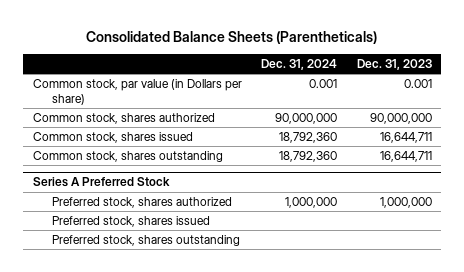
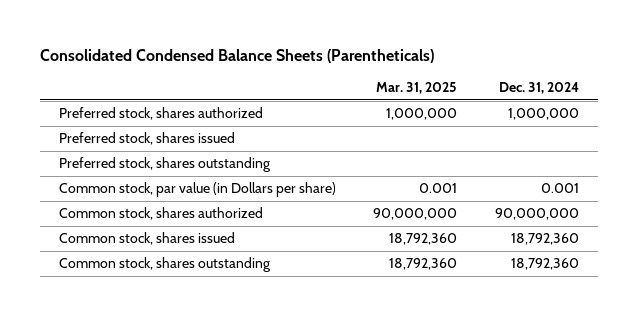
[86,30,378,44] Consolidated Balance Sheets (Parentheticals) -> [39,49,434,64] Consolidated Condensed Balance Sheets (Parentheticals)
[356,58,432,70] Dec. 31, 2023 -> none
none -> [376,82,458,95] Mar. 31, 2025
none -> [58,107,263,121] Preferred stock, shares authorized
none -> [58,132,235,146] Preferred stock, shares issued
none -> [58,157,271,173] Preferred stock, shares outstanding
[32,177,170,188] Series A Preferred Stock -> none
[51,197,232,209] Preferred stock, shares authorized -> none
[51,216,210,228] Preferred stock, shares issued -> none
[51,235,240,247] Preferred stock, shares outstanding -> none

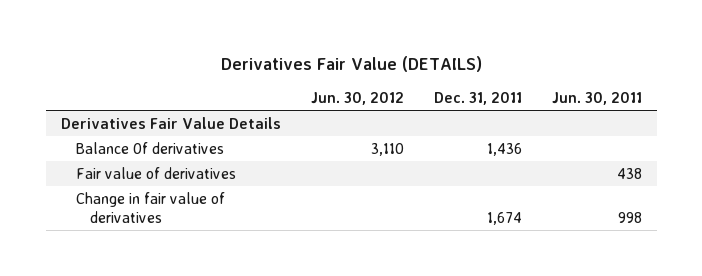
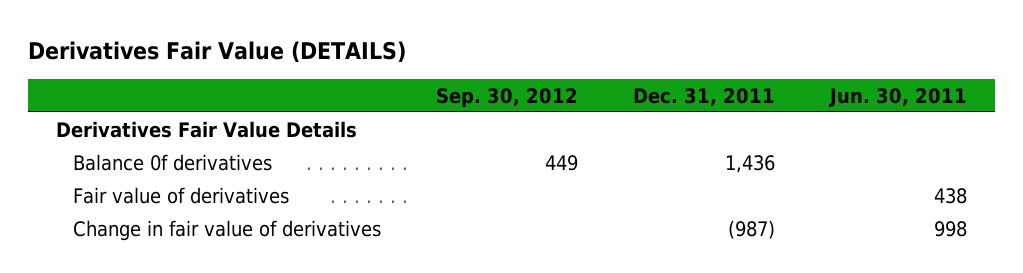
[310,91,404,105] Jun. 30, 2012 -> none
none -> [435,87,578,108] Sep. 30, 2012
[486,211,522,225] 1,674 -> [727,219,775,239] (987)

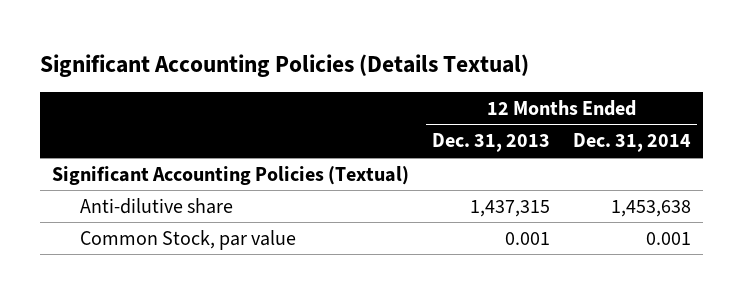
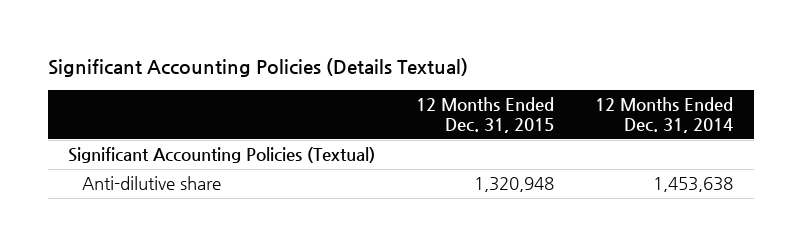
[432,133,551,153] Dec. 31, 2013 -> none
none -> [416,97,555,134] 12 Months Ended Dec. 31, 2015
[80,229,297,250] Common Stock, par value -> none

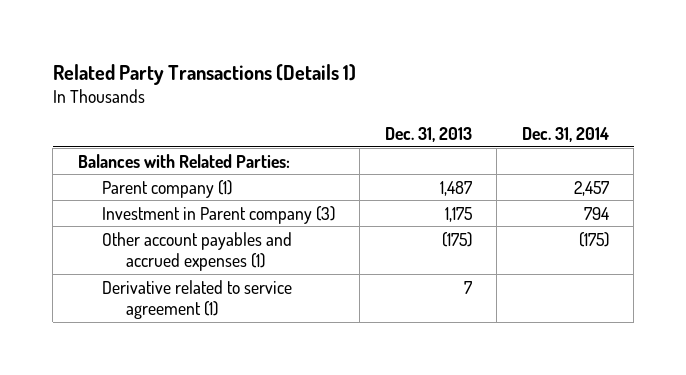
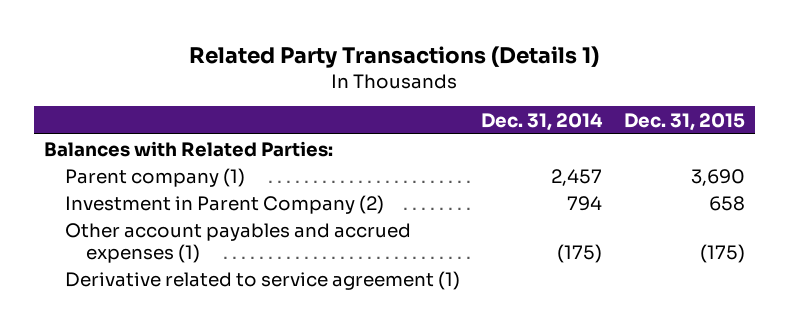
[384,127,472,143] Dec. 31, 2013 -> none
none -> [623,113,745,132] Dec. 31, 2015
[101,205,335,224] Investment in Parent company (3) -> [65,194,385,214] Investment in Parent Company (2)

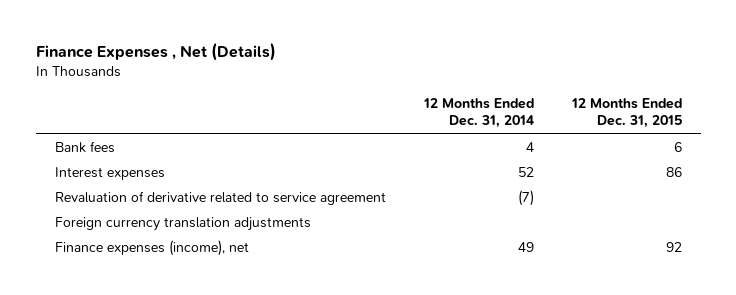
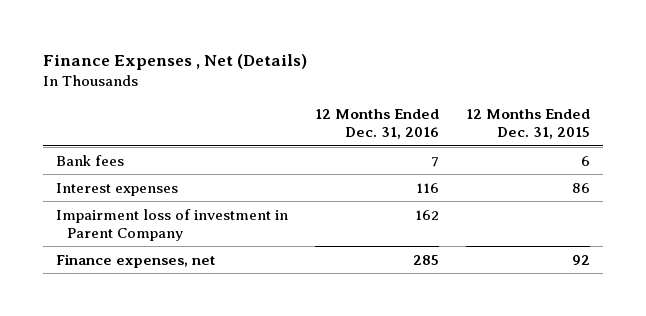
[422,97,534,129] 12 Months Ended Dec. 31, 2014 -> none
none -> [315,109,440,140] 12 Months Ended Dec. 31, 2016
[54,190,386,205] Revaluation of derivative related to service agreement -> none
[54,216,311,231] Foreign currency translation adjustments -> none
none -> [56,208,289,241] Impairment loss of investment in Parent Company
[54,239,249,256] Finance expenses (income), net -> [56,253,216,268] Finance expenses, net

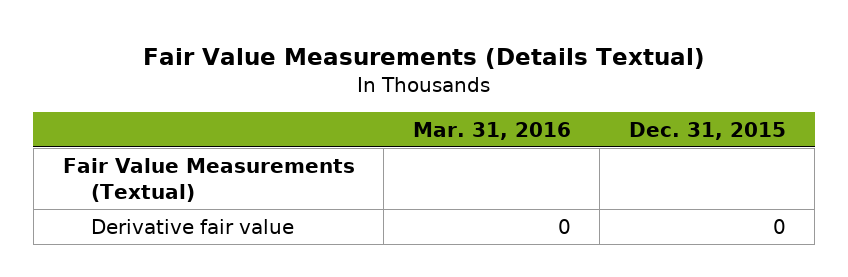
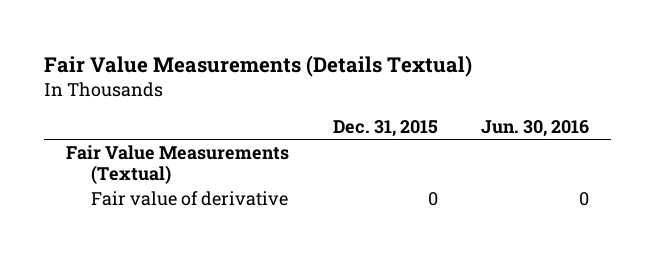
[412,121,571,140] Mar. 31, 2016 -> none
none -> [481,119,590,137] Jun. 30, 2016
[90,218,294,234] Derivative fair value -> [90,191,288,207] Fair value of derivative

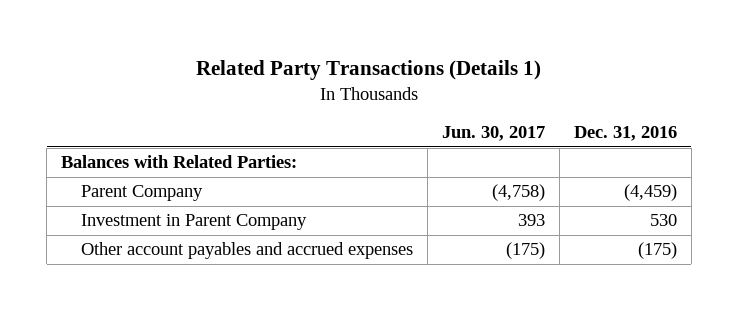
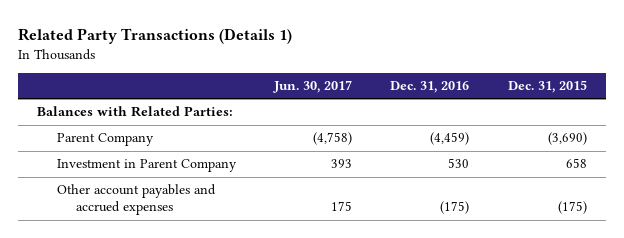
none -> [507,80,587,94] Dec. 31, 2015
[505,242,545,260] (175) -> [331,201,353,212] 175

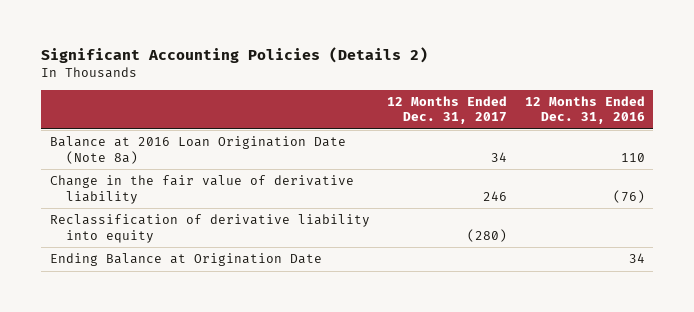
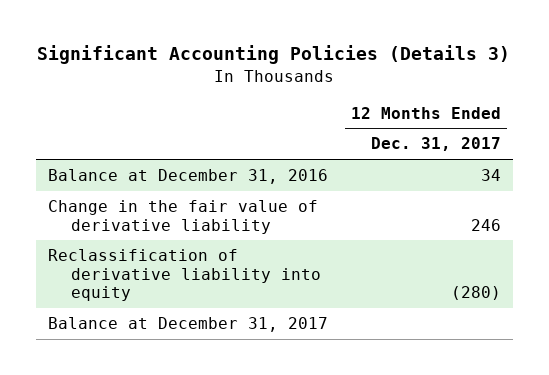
[40,47,428,64] Significant Accounting Policies (Details 2) -> [37,45,511,65] Significant Accounting Policies (Details 3)
[524,95,645,125] 12 Months Ended Dec. 31, 2016 -> none
[49,136,346,164] Balance at 2016 Loan Origination Date (Note 8a) -> [47,169,328,185] Balance at December 31, 2016
[49,253,322,267] Ending Balance at Origination Date -> [47,317,328,333] Balance at December 31, 2017

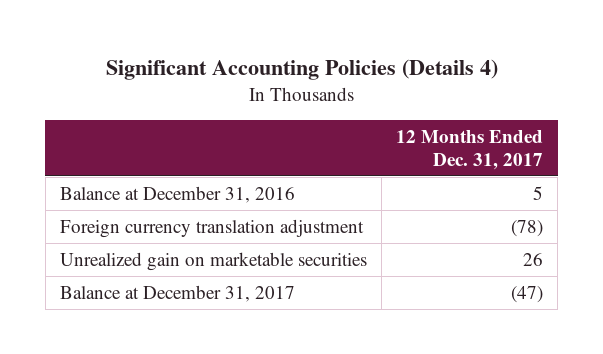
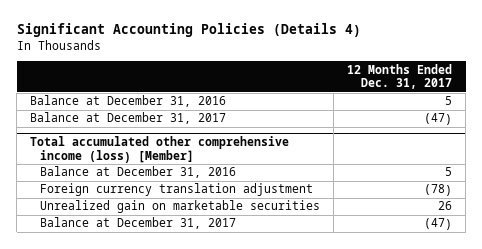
none -> [30,112,227,125] Balance at December 31, 2017
none -> [30,136,290,163] Total accumulated other comprehensive income (loss) [Member]
none -> [39,166,236,179] Balance at December 31, 2016

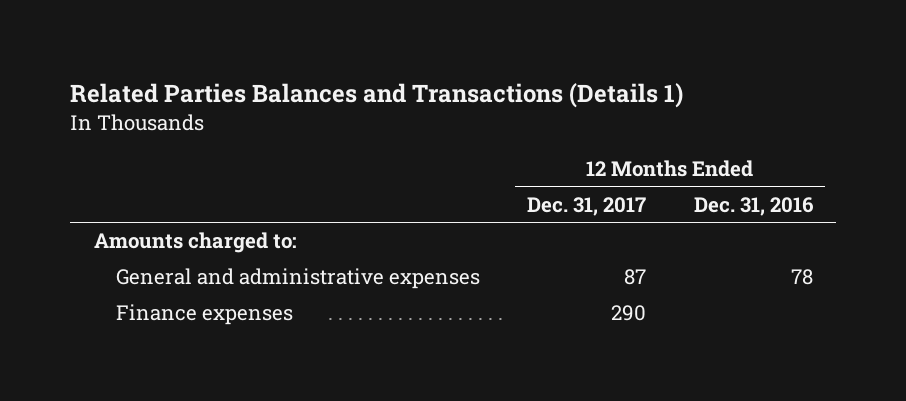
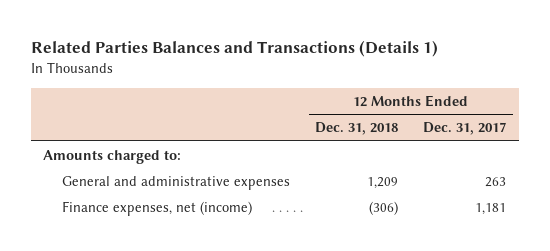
[693,196,814,216] Dec. 31, 2016 -> none
none -> [315,122,399,136] Dec. 31, 2018
[624,269,647,286] 87 -> [485,176,507,187] 263
[115,304,293,326] Finance expenses -> [62,200,253,216] Finance expenses, net (income)
[611,305,647,322] 290 -> [475,202,507,215] 1,181

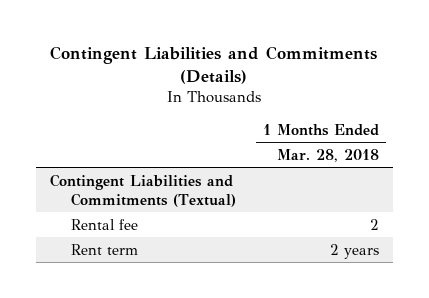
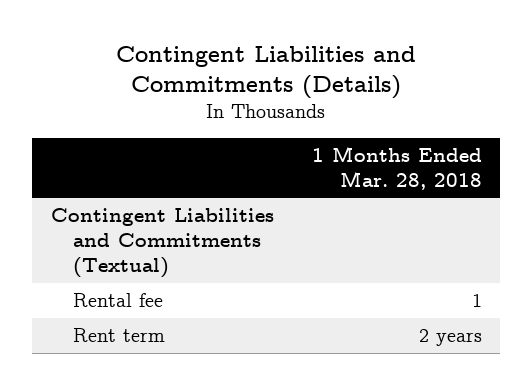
[370,218,380,230] 2 -> [471,294,482,308] 1

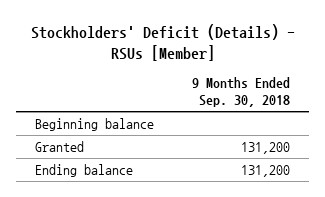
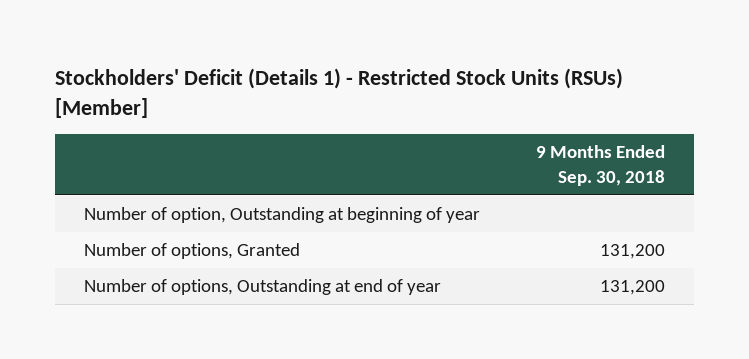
[30,23,295,61] Stockholders' Deficit (Details) - RSUs [Member] -> [55,68,624,118] Stockholders' Deficit (Details 1) - Restricted Stock Units (RSUs) [Member]
[35,117,155,131] Beginning balance -> [83,207,480,224] Number of option, Outstanding at beginning of year
[35,140,85,152] Granted -> [83,243,300,260] Number of options, Granted
[35,163,134,177] Ending balance -> [83,279,441,296] Number of options, Outstanding at end of year

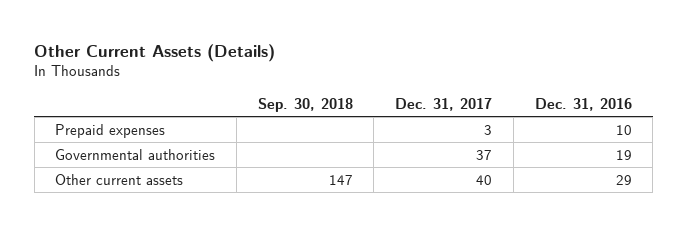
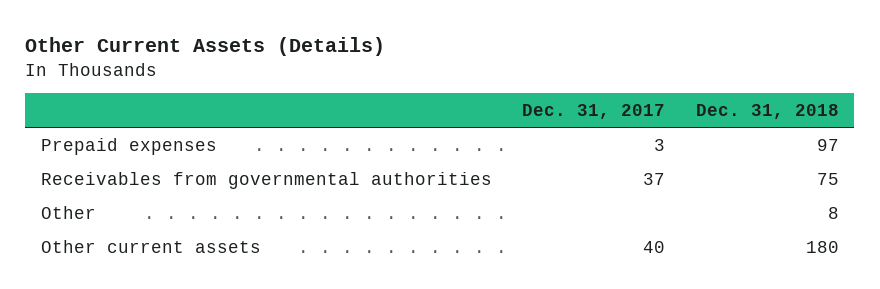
[257,97,353,112] Sep. 30, 2018 -> none
[534,97,632,111] Dec. 31, 2016 -> none
none -> [695,103,839,119] Dec. 31, 2018
[55,148,216,160] Governmental authorities -> [40,171,492,189] Receivables from governmental authorities
none -> [40,205,96,219] Other

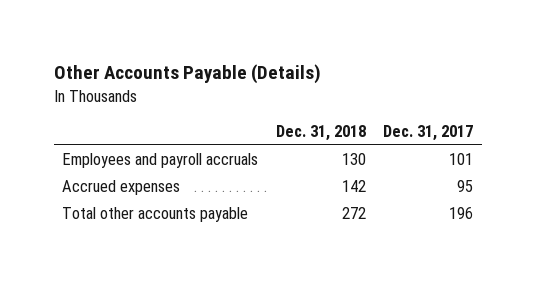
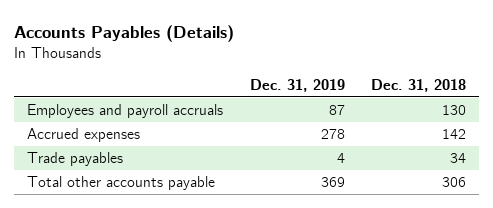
[53,64,321,85] Other Accounts Payable (Details) -> [14,24,235,42] Accounts Payables (Details)
[383,125,474,142] Dec. 31, 2017 -> none
none -> [249,78,345,92] Dec. 31, 2019
none -> [27,152,124,167] Trade payables
[341,207,366,220] 272 -> [441,177,466,188] 306

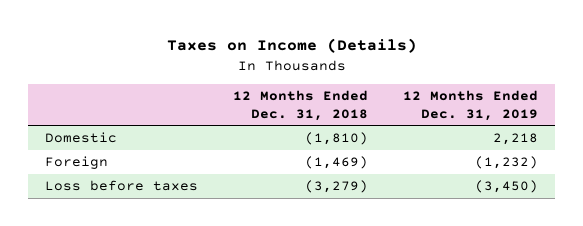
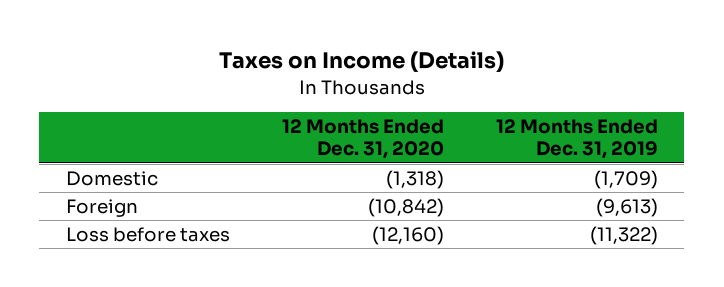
[233,89,369,121] 12 Months Ended Dec. 31, 2018 -> none
none -> [281,119,444,160] 12 Months Ended Dec. 31, 2020
[493,133,539,146] 2,218 -> [593,169,658,189] (1,709)
[475,156,539,170] (1,232) -> [595,197,658,217] (9,613)
[475,180,539,194] (3,450) -> [589,225,658,245] (11,322)

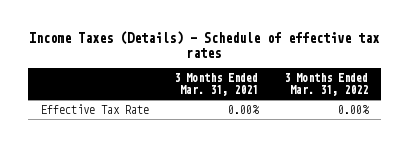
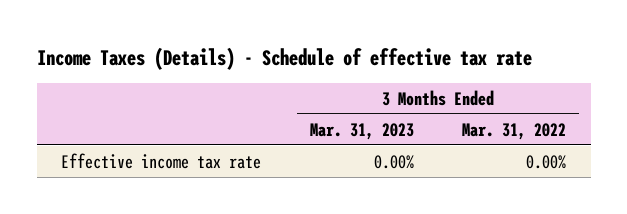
[29,31,381,59] Income Taxes (Details) - Schedule of effective tax rates -> [36,46,532,70] Income Taxes (Details) - Schedule of effective tax rate
[174,72,259,97] 3 Months Ended Mar. 31, 2021 -> none
none -> [309,122,414,140] Mar. 31, 2023
[40,104,149,115] Effective Tax Rate -> [60,152,261,169] Effective income tax rate

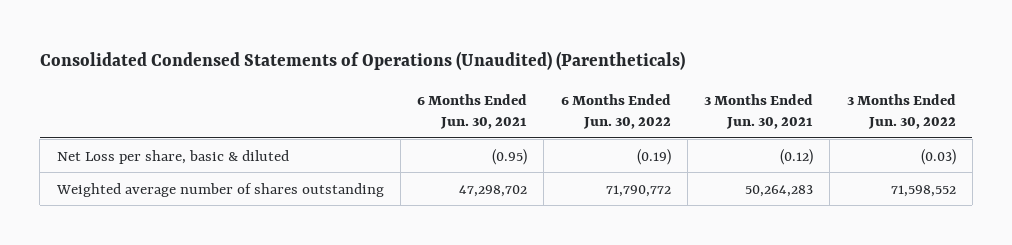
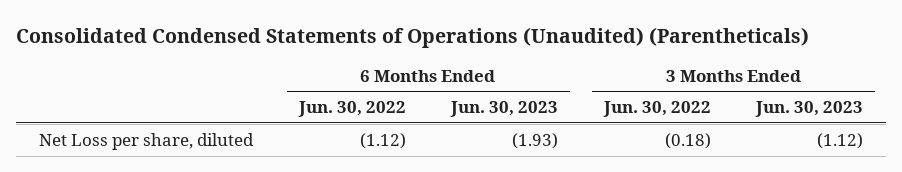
[417,94,528,129] 6 Months Ended Jun. 30, 2021 -> none
[704,94,814,129] 3 Months Ended Jun. 30, 2021 -> none
none -> [450,101,559,118] Jun. 30, 2023
none -> [755,101,864,118] Jun. 30, 2023
[55,182,384,197] Weighted average number of shares outstanding -> none
[56,149,289,164] Net Loss per share, basic & diluted -> [38,132,254,150] Net Loss per share, diluted
[636,148,671,165] (0.19) -> [359,132,406,149] (1.12)
[920,148,956,165] (0.03) -> [664,132,711,149] (0.18)

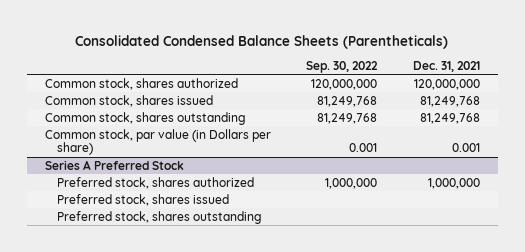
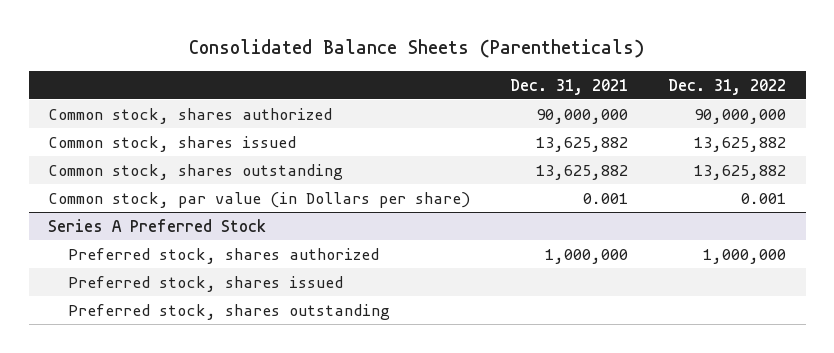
[75,34,449,49] Consolidated Condensed Balance Sheets (Parentheticals) -> [189,39,645,59] Consolidated Balance Sheets (Parentheticals)
[306,61,379,74] Sep. 30, 2022 -> none
none -> [667,78,786,95] Dec. 31, 2022
[413,78,480,90] 120,000,000 -> [536,108,629,124] 90,000,000
[419,95,480,107] 81,249,768 -> [536,136,629,152] 13,625,882
[419,112,480,124] 81,249,768 -> [536,164,629,180] 13,625,882

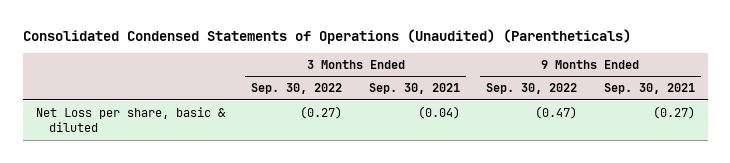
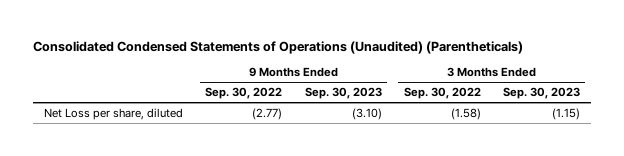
[368,83,460,95] Sep. 30, 2021 -> none
[603,83,695,95] Sep. 30, 2021 -> none
none -> [304,87,382,100] Sep. 30, 2023
none -> [502,87,580,100] Sep. 30, 2023
[35,106,226,133] Net Loss per share, basic & diluted -> [44,108,184,121] Net Loss per share, diluted
[300,105,343,119] (0.27) -> [450,108,481,121] (1.58)
[535,105,578,119] (0.47) -> [252,108,283,121] (2.77)

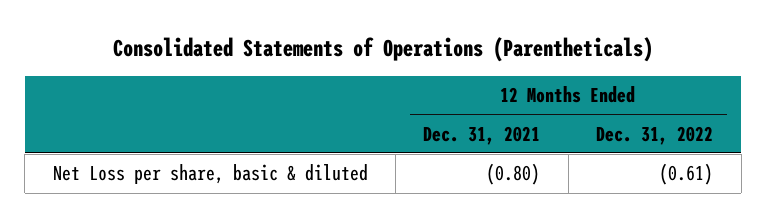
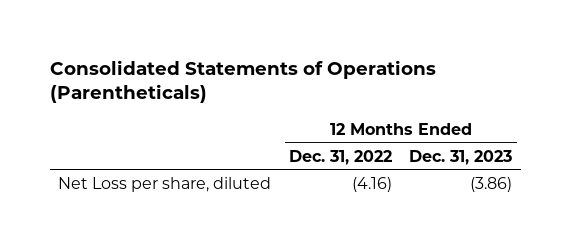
[423,125,541,145] Dec. 31, 2021 -> none
none -> [409,149,513,165] Dec. 31, 2023
[52,164,368,185] Net Loss per share, basic & diluted -> [58,177,272,193] Net Loss per share, diluted
[659,163,714,186] (0.61) -> [351,177,392,193] (4.16)

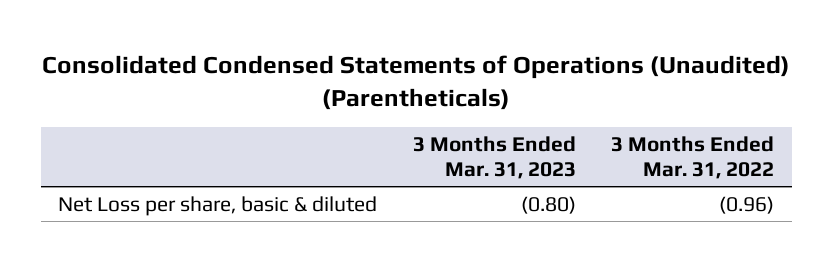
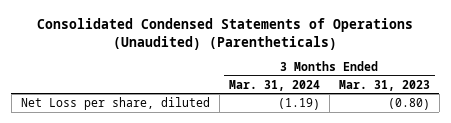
[611,135,775,180] 3 Months Ended Mar. 31, 2022 -> none
none -> [228,79,320,91] Mar. 31, 2024
[58,195,378,216] Net Loss per share, basic & diluted -> [20,96,210,110] Net Loss per share, diluted

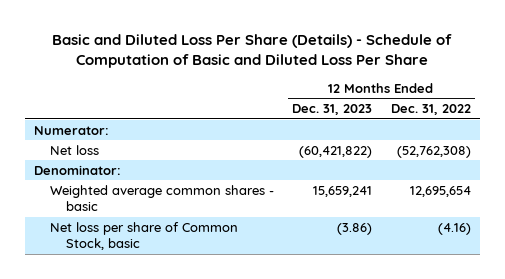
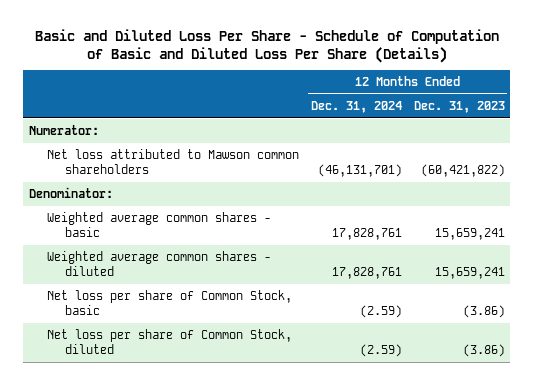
[52,33,453,69] Basic and Diluted Loss Per Share (Details) - Schedule of Computation of Basic and Diluted Loss Per Share -> [34,28,499,63] Basic and Diluted Loss Per Share - Schedule of Computation of Basic and Diluted Loss Per Share (Details)
[390,104,471,116] Dec. 31, 2022 -> none
none -> [310,100,402,113] Dec. 31, 2024
[49,144,99,155] Net loss -> [47,148,300,174] Net loss attributed to Mawson common shareholders
none -> [47,250,272,276] Weighted average common shares - diluted
none -> [47,328,293,354] Net loss per share of Common Stock, diluted

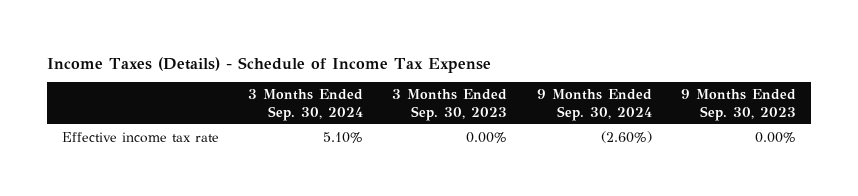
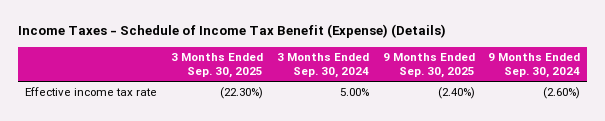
[47,56,492,73] Income Taxes (Details) - Schedule of Income Tax Expense -> [17,24,446,39] Income Taxes - Schedule of Income Tax Benefit (Expense) (Details)
[392,89,508,121] 3 Months Ended Sep. 30, 2023 -> none
[680,89,796,121] 9 Months Ended Sep. 30, 2023 -> none
none -> [170,53,263,79] 3 Months Ended Sep. 30, 2025
none -> [382,53,475,79] 9 Months Ended Sep. 30, 2025
[323,131,364,143] 5.10% -> [339,88,369,97] 5.00%

